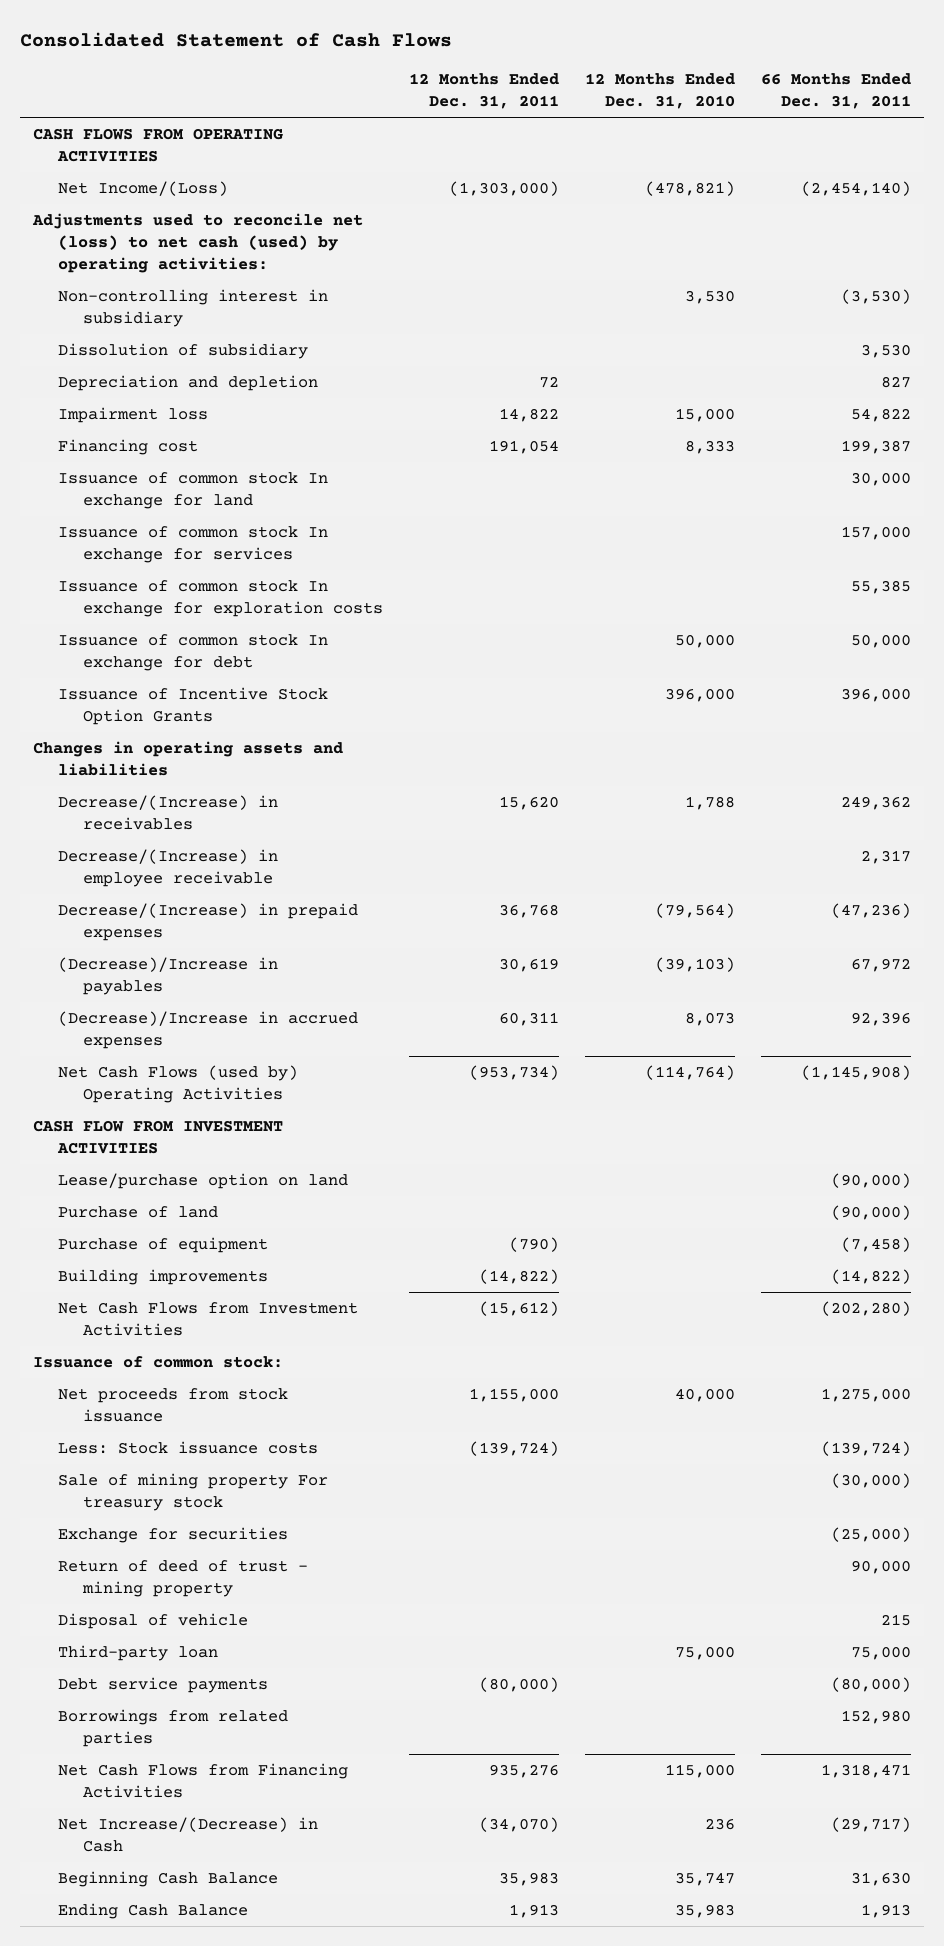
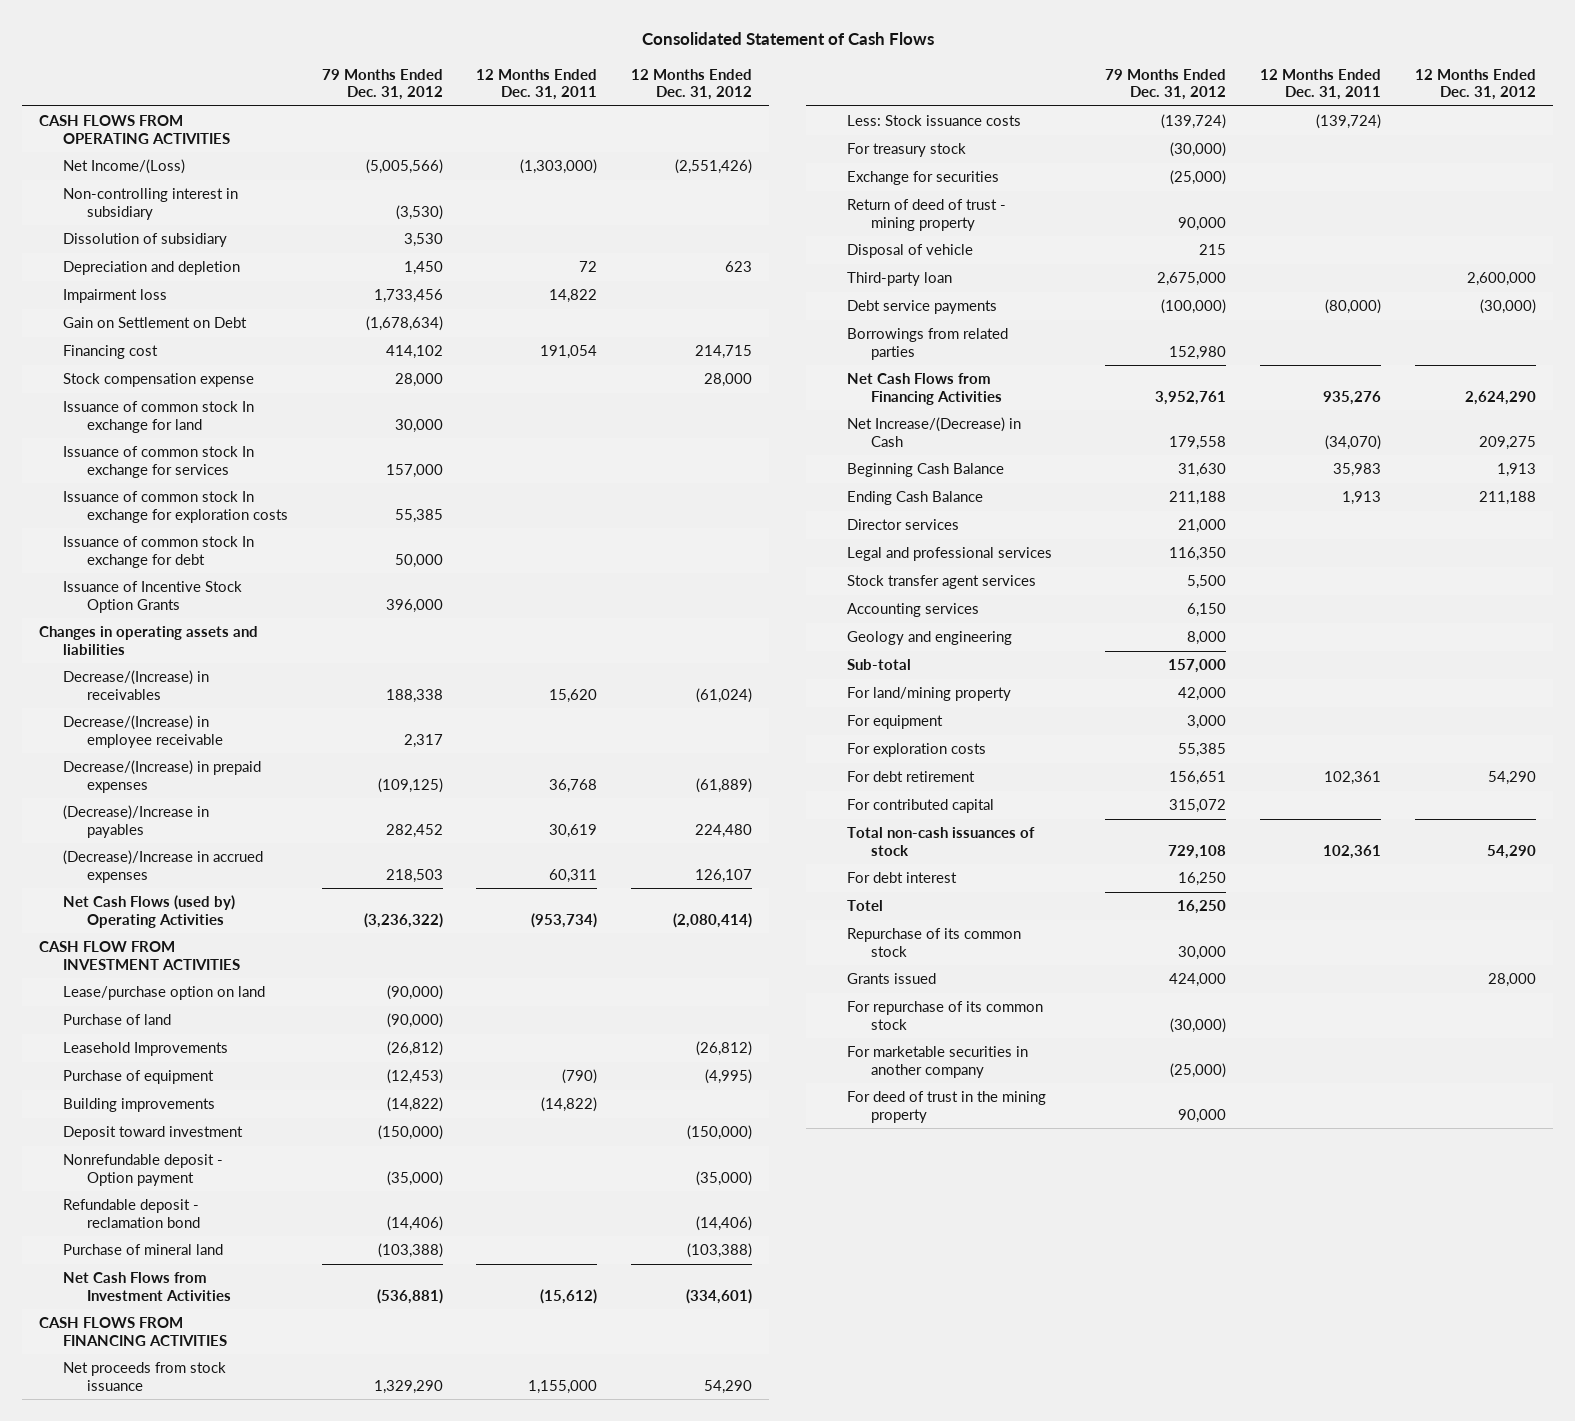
[585,73,736,110] 12 Months Ended Dec. 31, 2010 -> none
[761,73,912,110] 66 Months Ended Dec. 31, 2011 -> none
none -> [321,68,443,101] 79 Months Ended Dec. 31, 2012
none -> [631,68,753,101] 12 Months Ended Dec. 31, 2012
[31,212,363,273] Adjustments used to reconcile net (loss) to net cash (used) by operating activities: -> none
none -> [63,317,248,329] Gain on Settlement on Debt
none -> [63,373,255,388] Stock compensation expense
none -> [63,1042,229,1057] Leasehold Improvements
none -> [63,1126,244,1141] Deposit toward investment
none -> [63,1154,224,1186] Nonrefundable deposit - Option payment
none -> [63,1199,200,1228] Refundable deposit - reclamation bond
none -> [63,1244,224,1256] Purchase of mineral land
[32,1355,283,1368] Issuance of common stock: -> none
none -> [39,1317,228,1346] CASH FLOWS FROM FINANCING ACTIVITIES
[57,1472,328,1511] Sale of mining property For treasury stock -> none
none -> [846,143,966,158] For treasury stock
none -> [846,519,959,531] Director services
none -> [846,547,1052,562] Legal and professional services
none -> [846,575,1036,590] Stock transfer agent services
none -> [846,603,979,618] Accounting services
none -> [846,631,1012,646] Geology and engineering
none -> [846,659,911,671] Sub-total
none -> [846,687,1011,702] For land/mining property
none -> [846,715,943,730] For equipment
none -> [846,743,986,758] For exploration costs
none -> [846,771,975,783] For debt retirement
none -> [846,799,994,814] For contributed capital
none -> [846,827,1035,856] Total non-cash issuances of stock
none -> [846,872,957,884] For debt interest
none -> [846,900,883,912] Totel
none -> [846,928,1021,957] Repurchase of its common stock
none -> [846,973,936,985] Grants issued
none -> [846,1001,1043,1030] For repurchase of its common stock
none -> [846,1046,1028,1078] For marketable securities in another company
none -> [846,1091,1046,1123] For deed of trust in the mining property

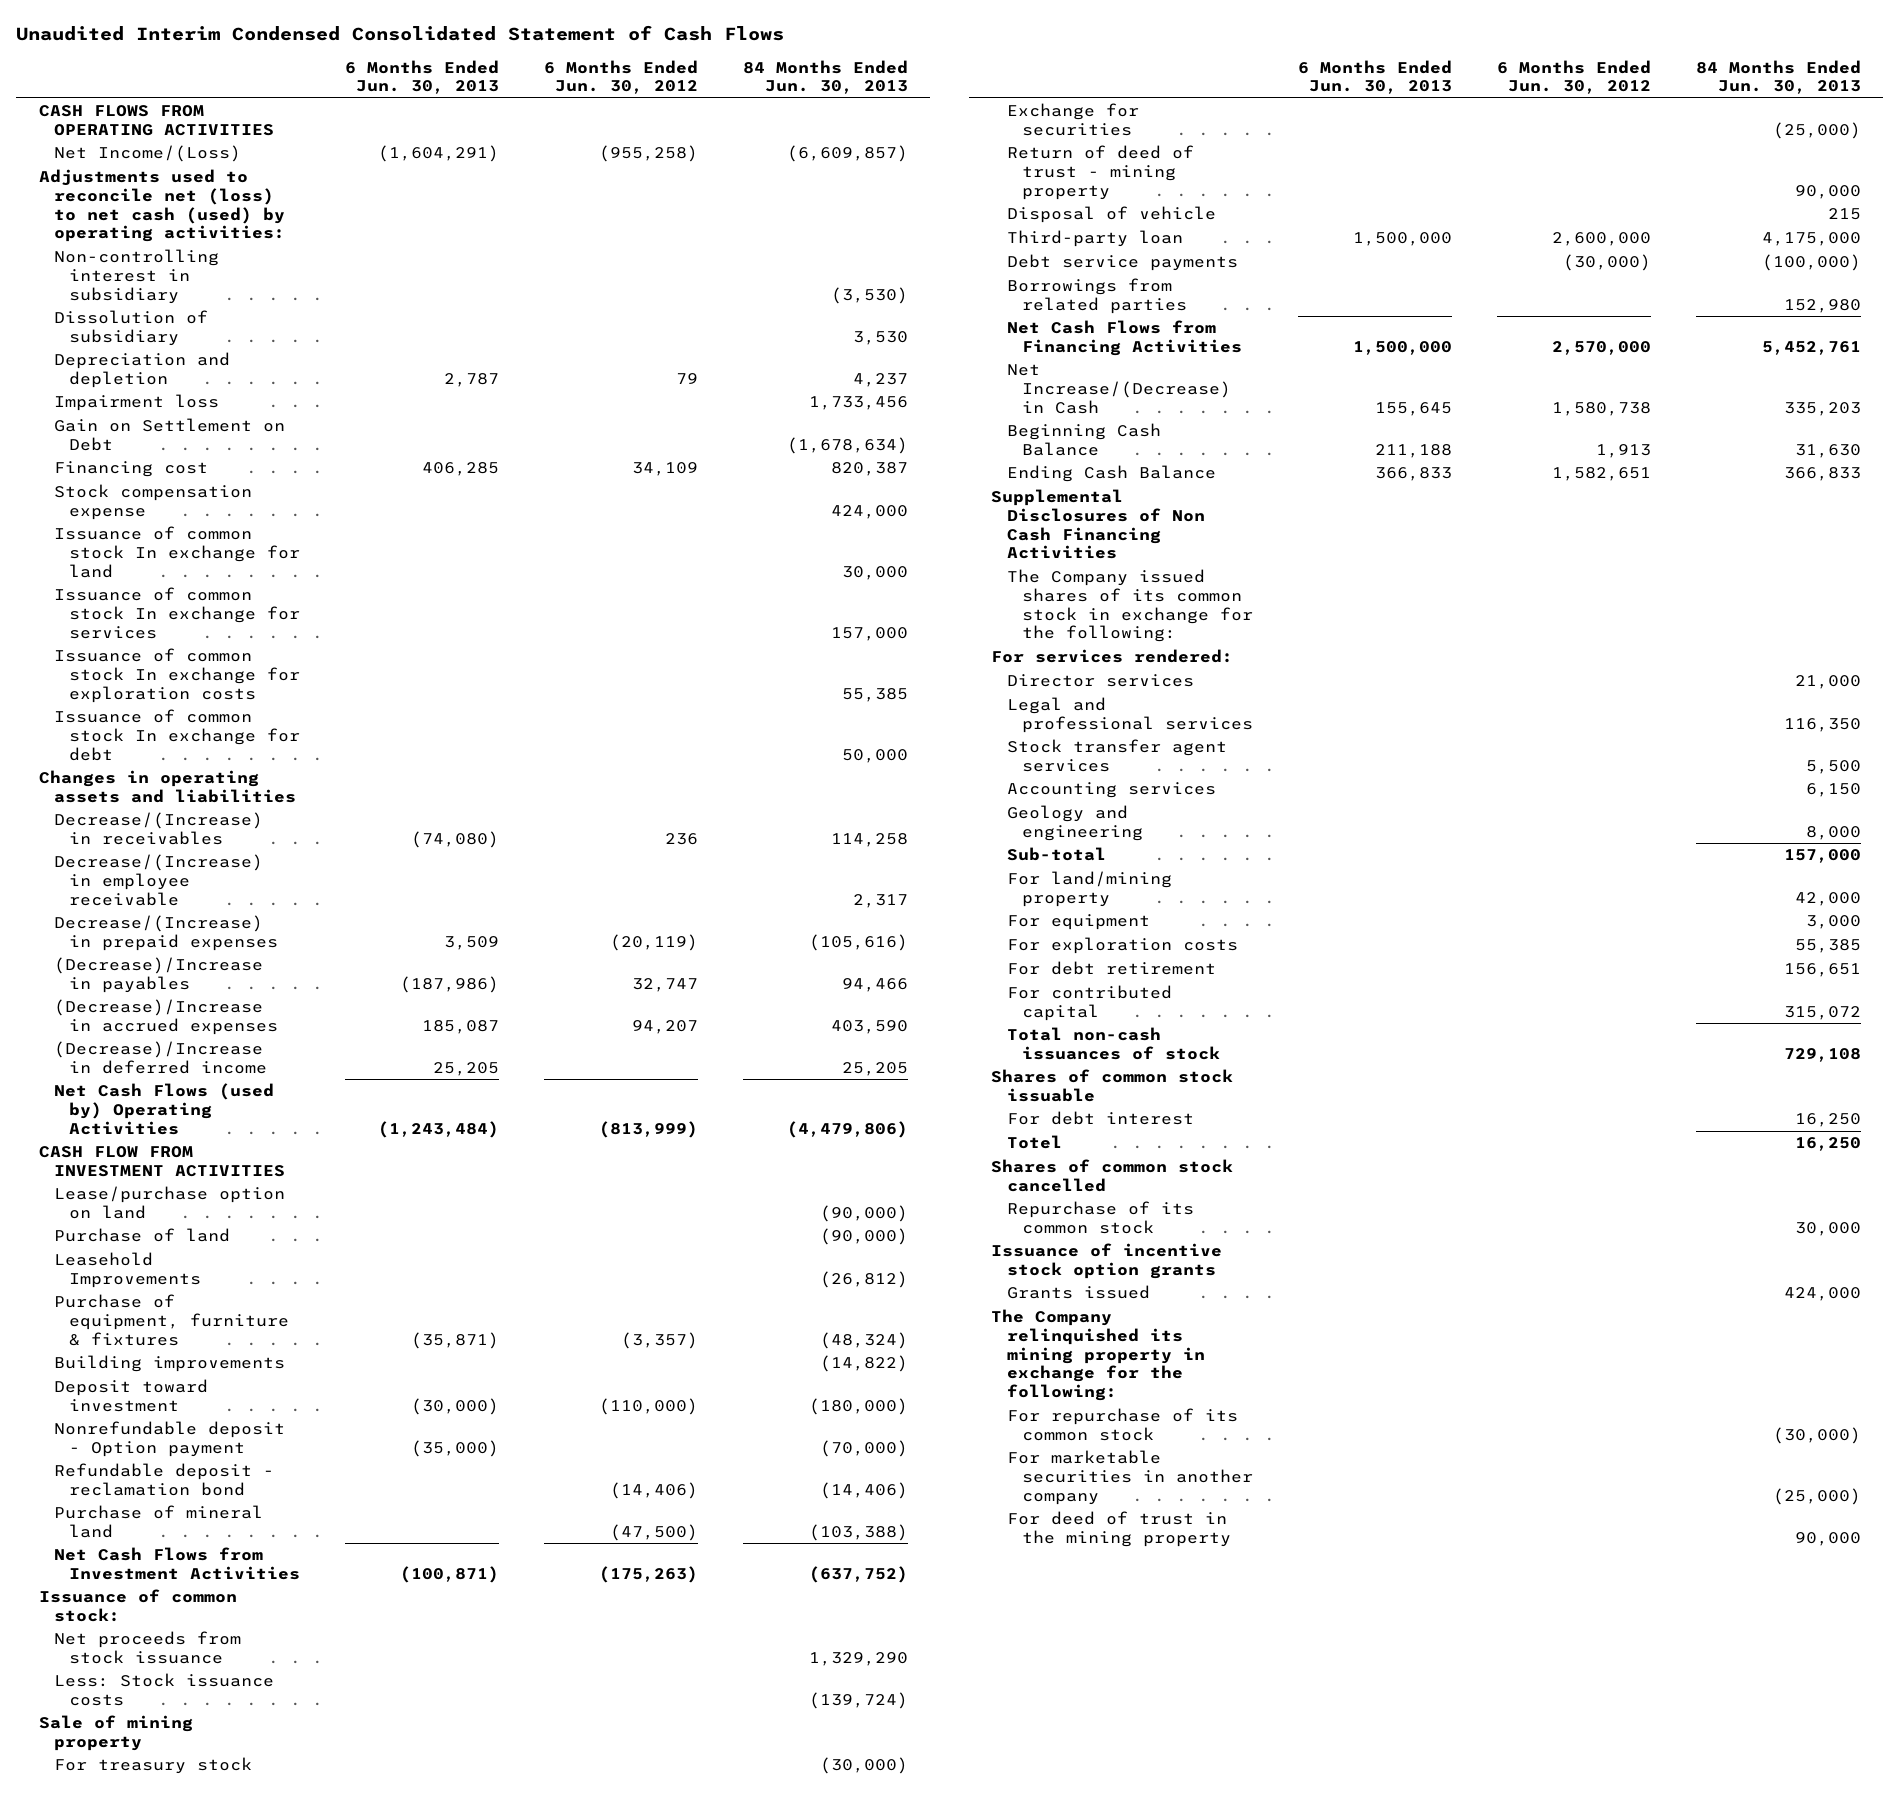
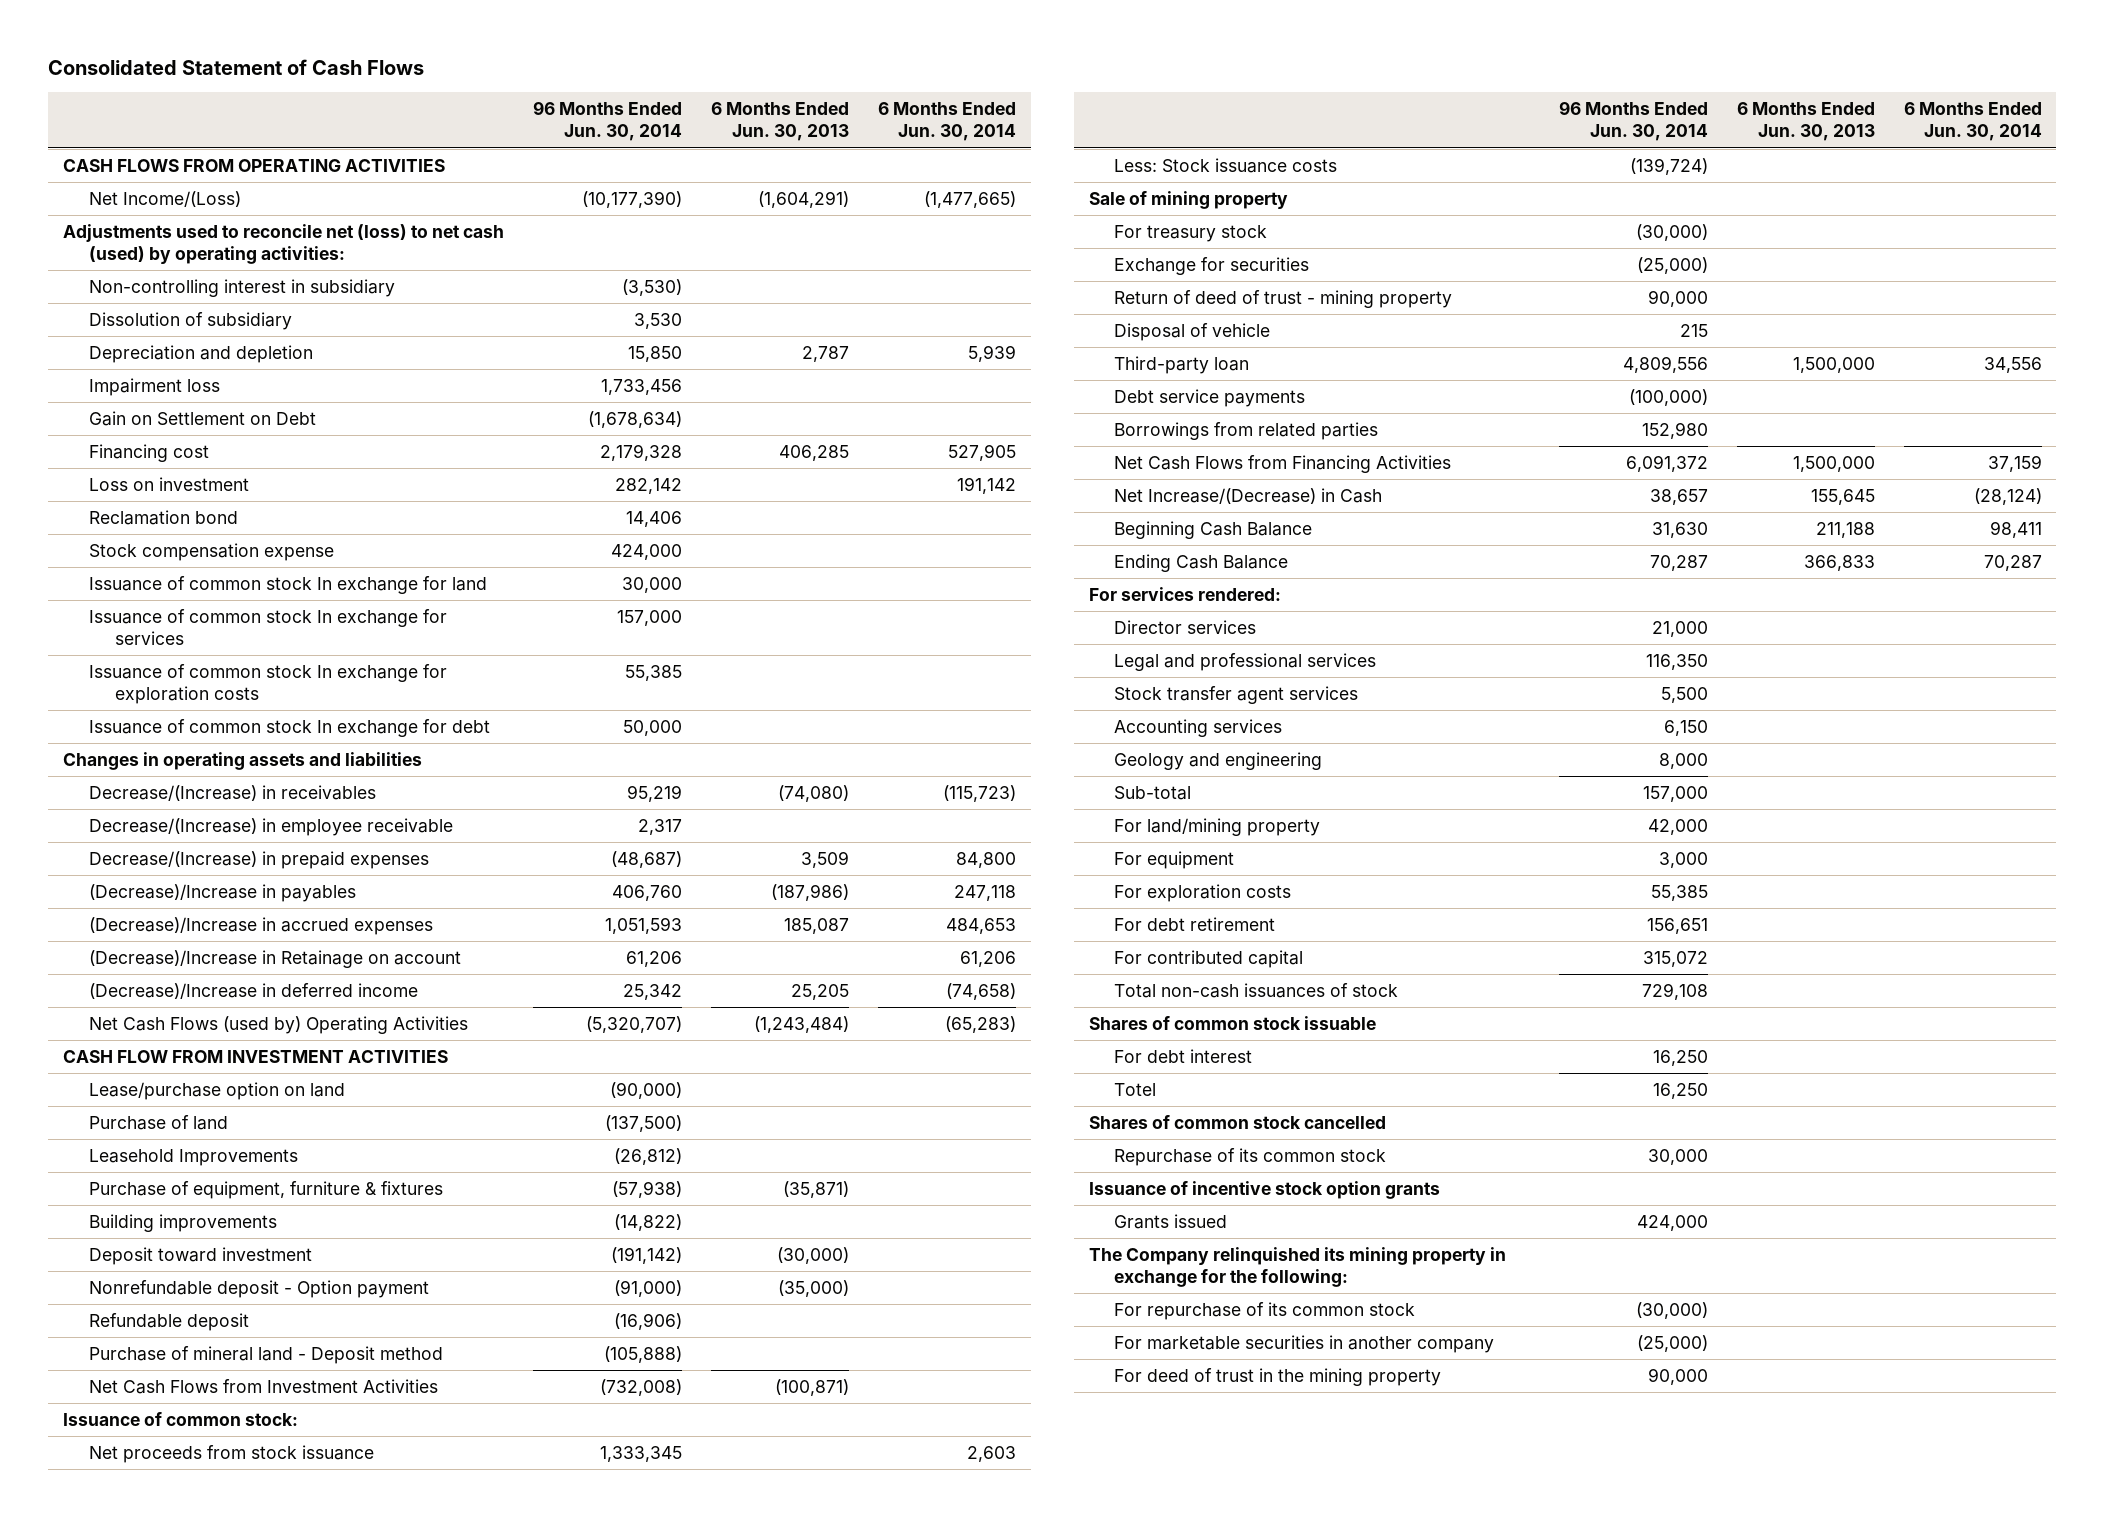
[16,25,785,42] Unaudited Interim Condensed Consolidated Statement of Cash Flows -> [48,59,425,76] Consolidated Statement of Cash Flows
[543,59,698,95] 6 Months Ended Jun. 30, 2012 -> none
[742,59,908,95] 84 Months Ended Jun. 30, 2013 -> none
none -> [533,101,683,142] 96 Months Ended Jun. 30, 2014
none -> [878,102,1017,142] 6 Months Ended Jun. 30, 2014
none -> [88,476,249,491] Loss on investment
none -> [88,509,238,525] Reclamation bond
none -> [88,949,461,968] (Decrease)/Increase in Retainage on account
[53,1463,274,1496] Refundable deposit - reclamation bond -> [88,1312,249,1331] Refundable deposit
[53,1505,263,1538] Purchase of mineral land -> [88,1345,443,1364] Purchase of mineral land - Deposit method
[991,489,1205,560] Supplemental Disclosures of Non Cash Financing Activities -> none
[1006,569,1253,643] The Company issued shares of its common stock in exchange for the following: -> none

